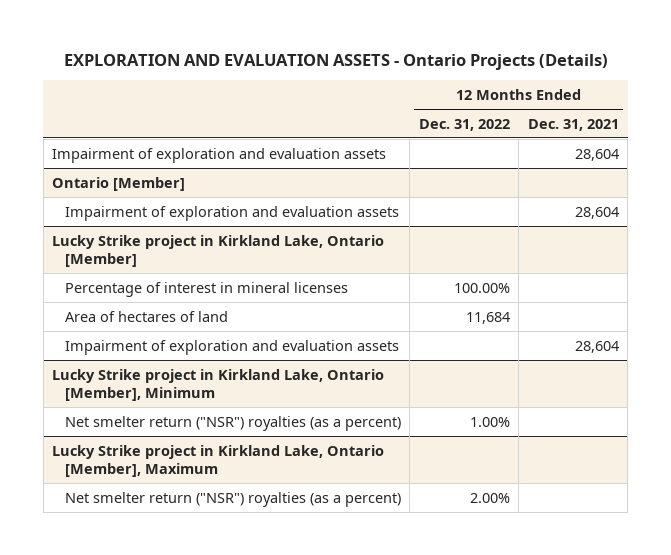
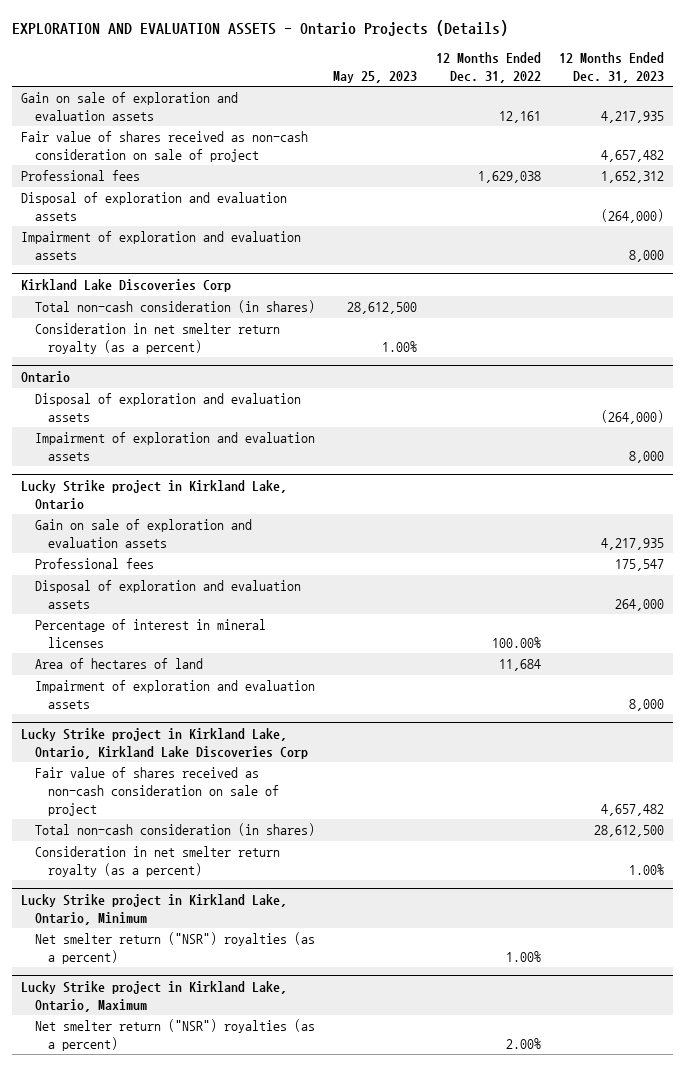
[527,118,619,131] Dec. 31, 2021 -> none
none -> [333,70,418,83] May 25, 2023
none -> [559,52,665,83] 12 Months Ended Dec. 31, 2023
none -> [21,92,239,121] Gain on sale of exploration and evaluation assets
none -> [21,131,309,162] Fair value of shares received as non-cash consideration on sale of project
none -> [21,170,141,182] Professional fees
none -> [21,192,288,221] Disposal of exploration and evaluation assets
none -> [21,279,232,293] Kirkland Lake Discoveries Corp
none -> [34,300,315,314] Total non-cash consideration (in shares)
none -> [34,323,280,354] Consideration in net smelter return royalty (as a percent)
[52,176,186,191] Ontario [Member] -> [21,371,71,384] Ontario
none -> [34,393,301,422] Disposal of exploration and evaluation assets
[52,234,385,268] Lucky Strike project in Kirkland Lake, Ontario [Member] -> [21,480,288,510] Lucky Strike project in Kirkland Lake, Ontario
none -> [34,519,252,548] Gain on sale of exploration and evaluation assets
none -> [34,558,154,570] Professional fees
none -> [34,580,301,609] Disposal of exploration and evaluation assets
none -> [21,728,308,759] Lucky Strike project in Kirkland Lake, Ontario, Kirkland Lake Discoveries Corp
none -> [34,767,280,816] Fair value of shares received as non-cash consideration on sale of project
none -> [34,823,315,837] Total non-cash consideration (in shares)
none -> [34,846,280,877] Consideration in net smelter return royalty (as a percent)
[52,368,385,402] Lucky Strike project in Kirkland Lake, Ontario [Member], Minimum -> [21,894,288,925] Lucky Strike project in Kirkland Lake, Ontario, Minimum
[52,444,385,478] Lucky Strike project in Kirkland Lake, Ontario [Member], Maximum -> [21,981,288,1012] Lucky Strike project in Kirkland Lake, Ontario, Maximum

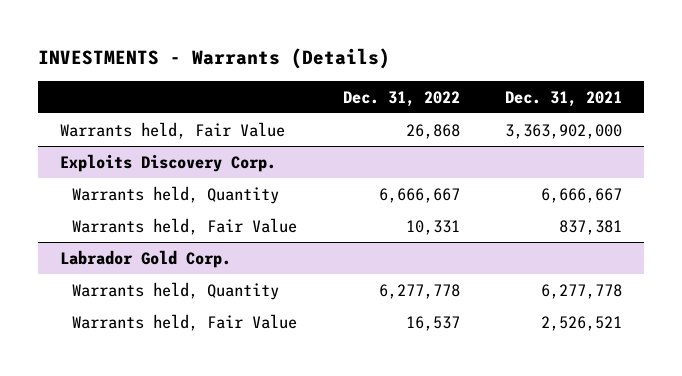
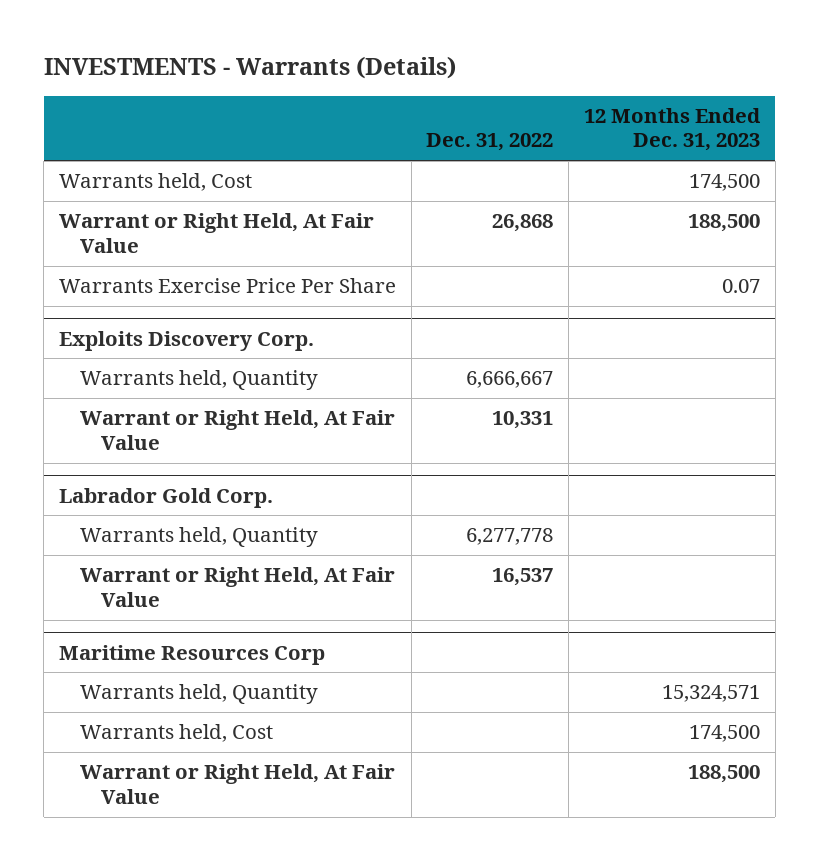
[504,90,622,107] Dec. 31, 2021 -> none
none -> [584,108,762,152] 12 Months Ended Dec. 31, 2023
none -> [58,173,252,192] Warrants held, Cost
[60,121,286,139] Warrants held, Fair Value -> [58,213,374,253] Warrant or Right Held, At Fair Value
none -> [58,278,396,294] Warrants Exercise Price Per Share
[72,217,298,235] Warrants held, Fair Value -> [80,410,396,450] Warrant or Right Held, At Fair Value
[72,313,298,331] Warrants held, Fair Value -> [80,567,396,607] Warrant or Right Held, At Fair Value
none -> [58,644,325,665] Maritime Resources Corp
none -> [80,684,319,705] Warrants held, Quantity
none -> [80,724,274,743] Warrants held, Cost
none -> [80,764,396,804] Warrant or Right Held, At Fair Value

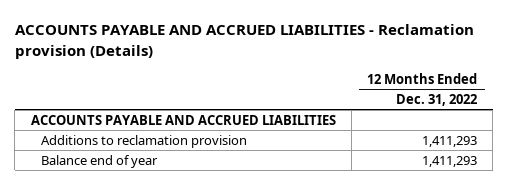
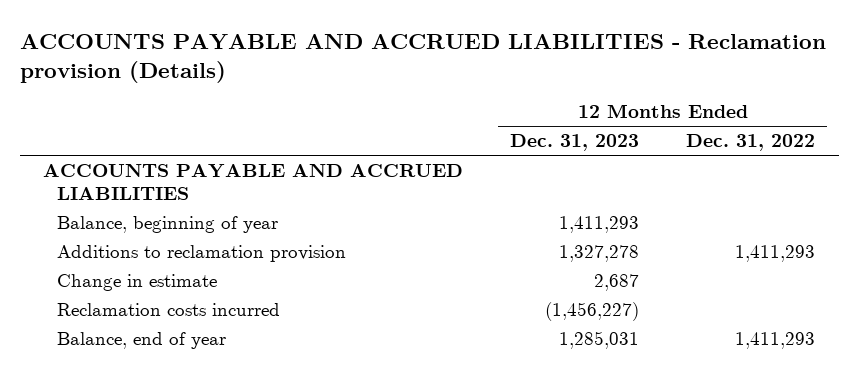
none -> [510,134,640,152] Dec. 31, 2023
none -> [57,216,279,234] Balance, beginning of year
none -> [57,274,218,292] Change in estimate
none -> [57,303,281,317] Reclamation costs incurred
[41,154,159,168] Balance end of year -> [57,332,227,350] Balance, end of year

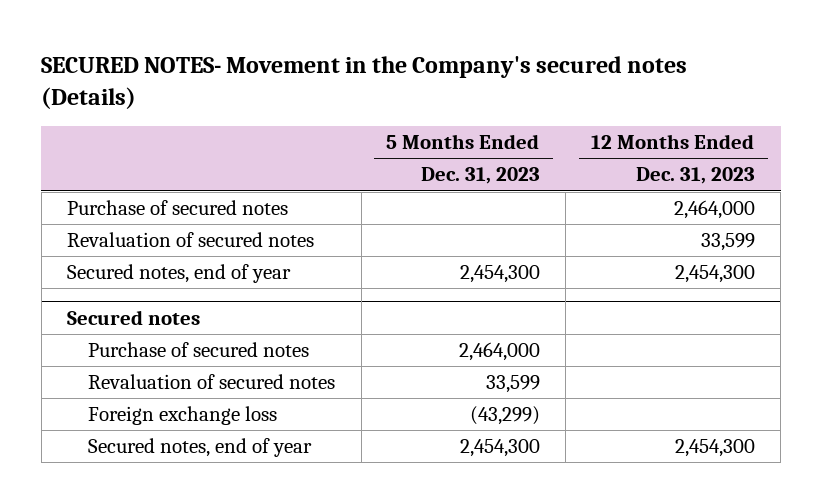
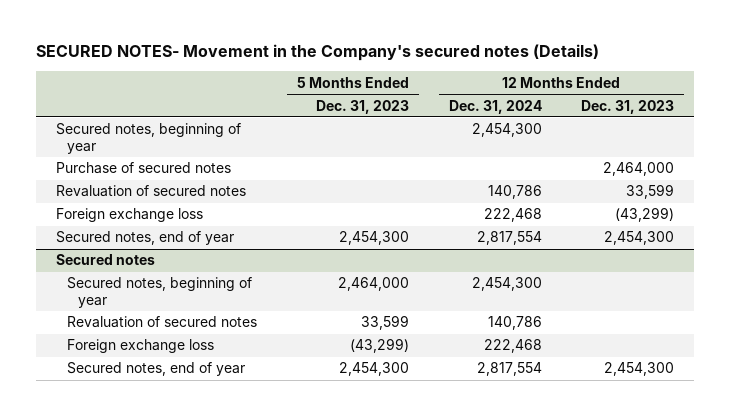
none -> [448,99,542,114] Dec. 31, 2024
none -> [55,123,241,154] Secured notes, beginning of year
none -> [55,208,203,223] Foreign exchange loss
[88,342,310,358] Purchase of secured notes -> [66,277,252,308] Secured notes, beginning of year

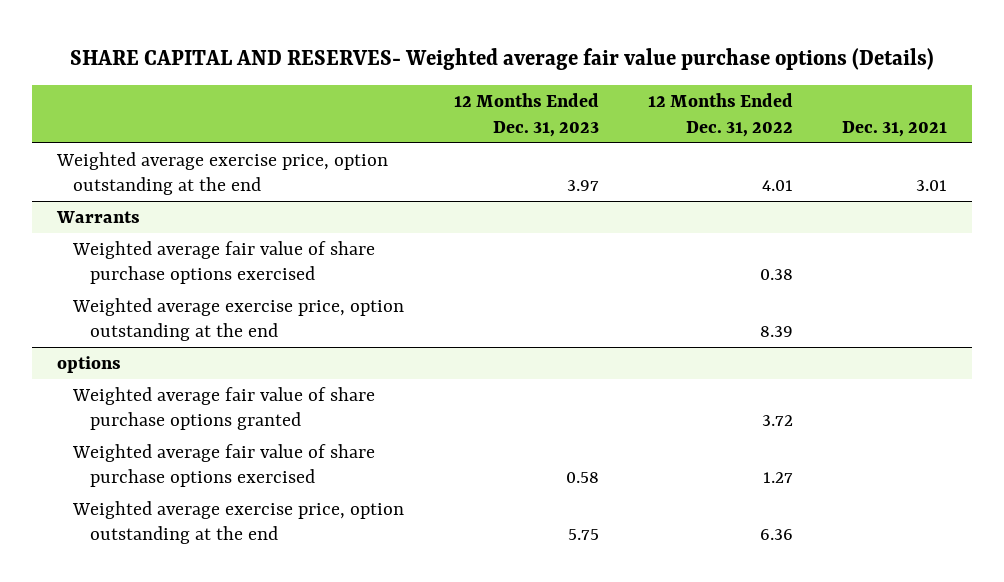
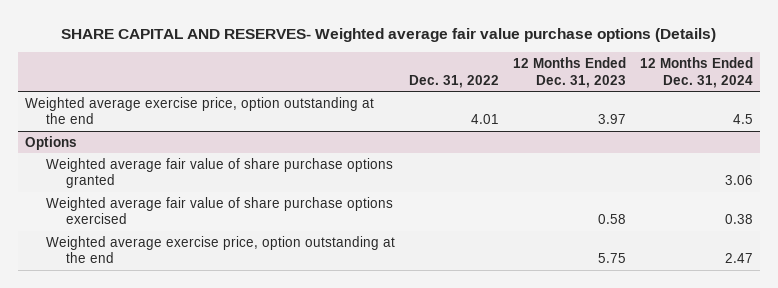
[647,93,793,137] 12 Months Ended Dec. 31, 2022 -> none
[842,120,948,137] Dec. 31, 2021 -> none
none -> [408,74,499,88] Dec. 31, 2022
none -> [639,57,753,88] 12 Months Ended Dec. 31, 2024
[55,210,140,223] Warrants -> none
[72,240,376,285] Weighted average fair value of share purchase options exercised -> none
[72,297,405,342] Weighted average exercise price, option outstanding at the end -> none
[56,355,121,373] options -> [25,135,78,150] Options

